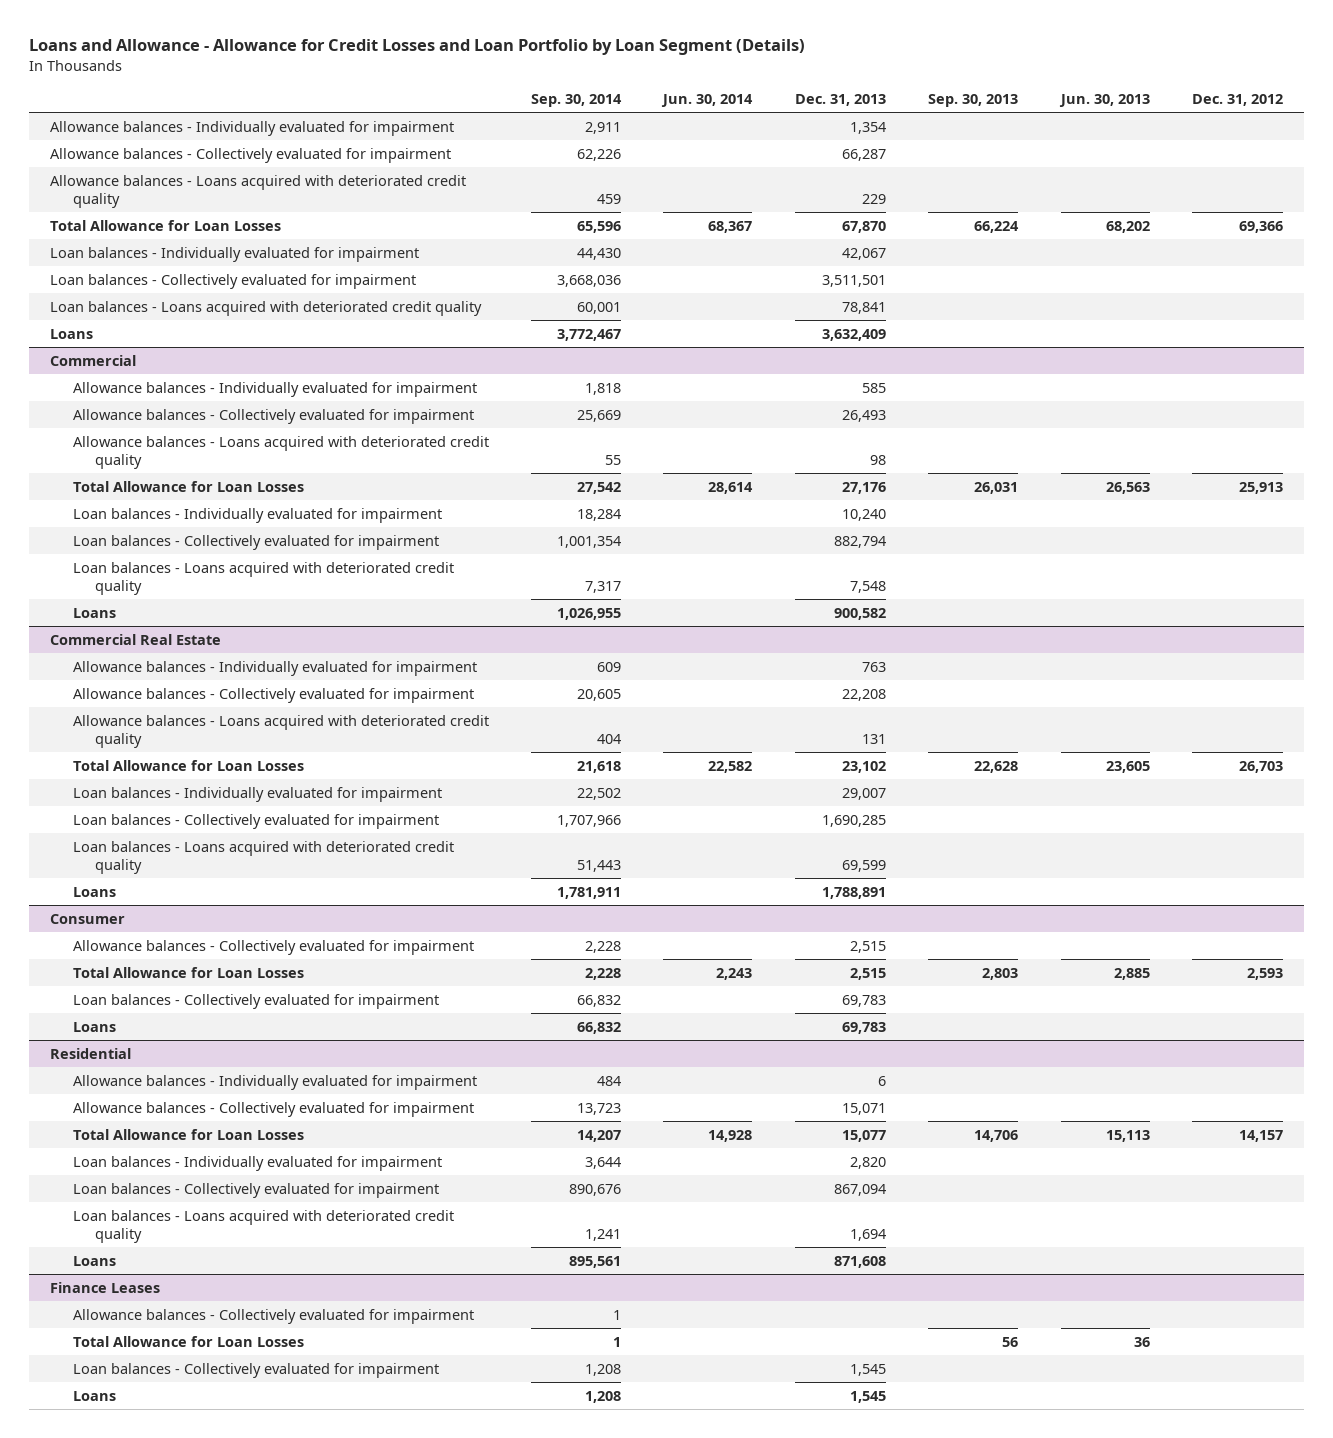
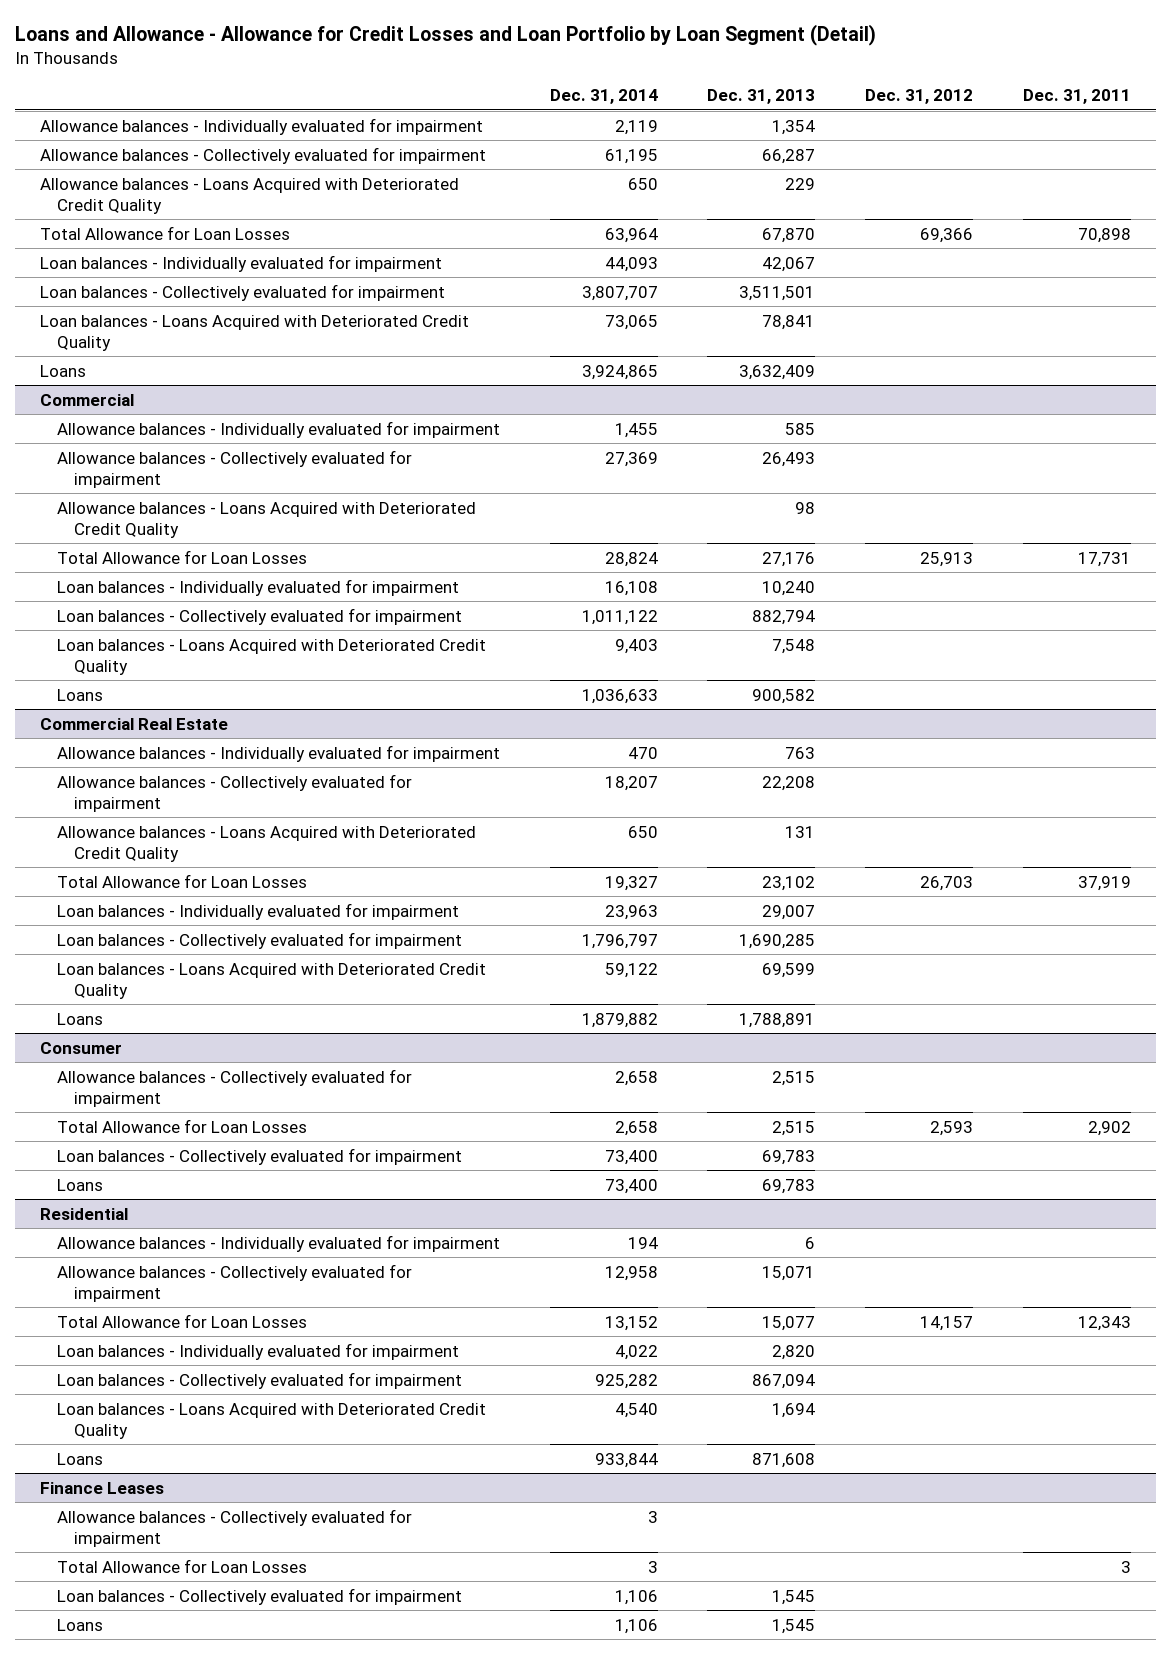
[28,39,805,56] Loans and Allowance - Allowance for Credit Losses and Loan Portfolio by Loan Segment (Details) -> [14,24,876,47] Loans and Allowance - Allowance for Credit Losses and Loan Portfolio by Loan Segment (Detail)
[531,93,623,107] Sep. 30, 2014 -> none
[661,93,754,107] Jun. 30, 2014 -> none
[928,93,1019,107] Sep. 30, 2013 -> none
[1058,93,1150,107] Jun. 30, 2013 -> none
none -> [549,89,658,105] Dec. 31, 2014
none -> [1022,89,1131,105] Dec. 31, 2011
[50,174,467,209] Allowance balances - Loans acquired with deteriorated credit quality -> [39,177,459,215] Allowance balances - Loans Acquired with Deteriorated Credit Quality
[50,300,483,316] Loan balances - Loans acquired with deteriorated credit quality -> [39,314,469,352] Loan balances - Loans Acquired with Deteriorated Credit Quality
[72,435,489,470] Allowance balances - Loans acquired with deteriorated credit quality -> [56,501,476,539] Allowance balances - Loans Acquired with Deteriorated Credit Quality
[72,561,454,596] Loan balances - Loans acquired with deteriorated credit quality -> [56,638,486,676] Loan balances - Loans Acquired with Deteriorated Credit Quality
[72,714,489,749] Allowance balances - Loans acquired with deteriorated credit quality -> [56,825,476,863] Allowance balances - Loans Acquired with Deteriorated Credit Quality
[72,840,454,875] Loan balances - Loans acquired with deteriorated credit quality -> [56,962,486,1000] Loan balances - Loans Acquired with Deteriorated Credit Quality
[72,1209,454,1244] Loan balances - Loans acquired with deteriorated credit quality -> [56,1402,486,1440] Loan balances - Loans Acquired with Deteriorated Credit Quality

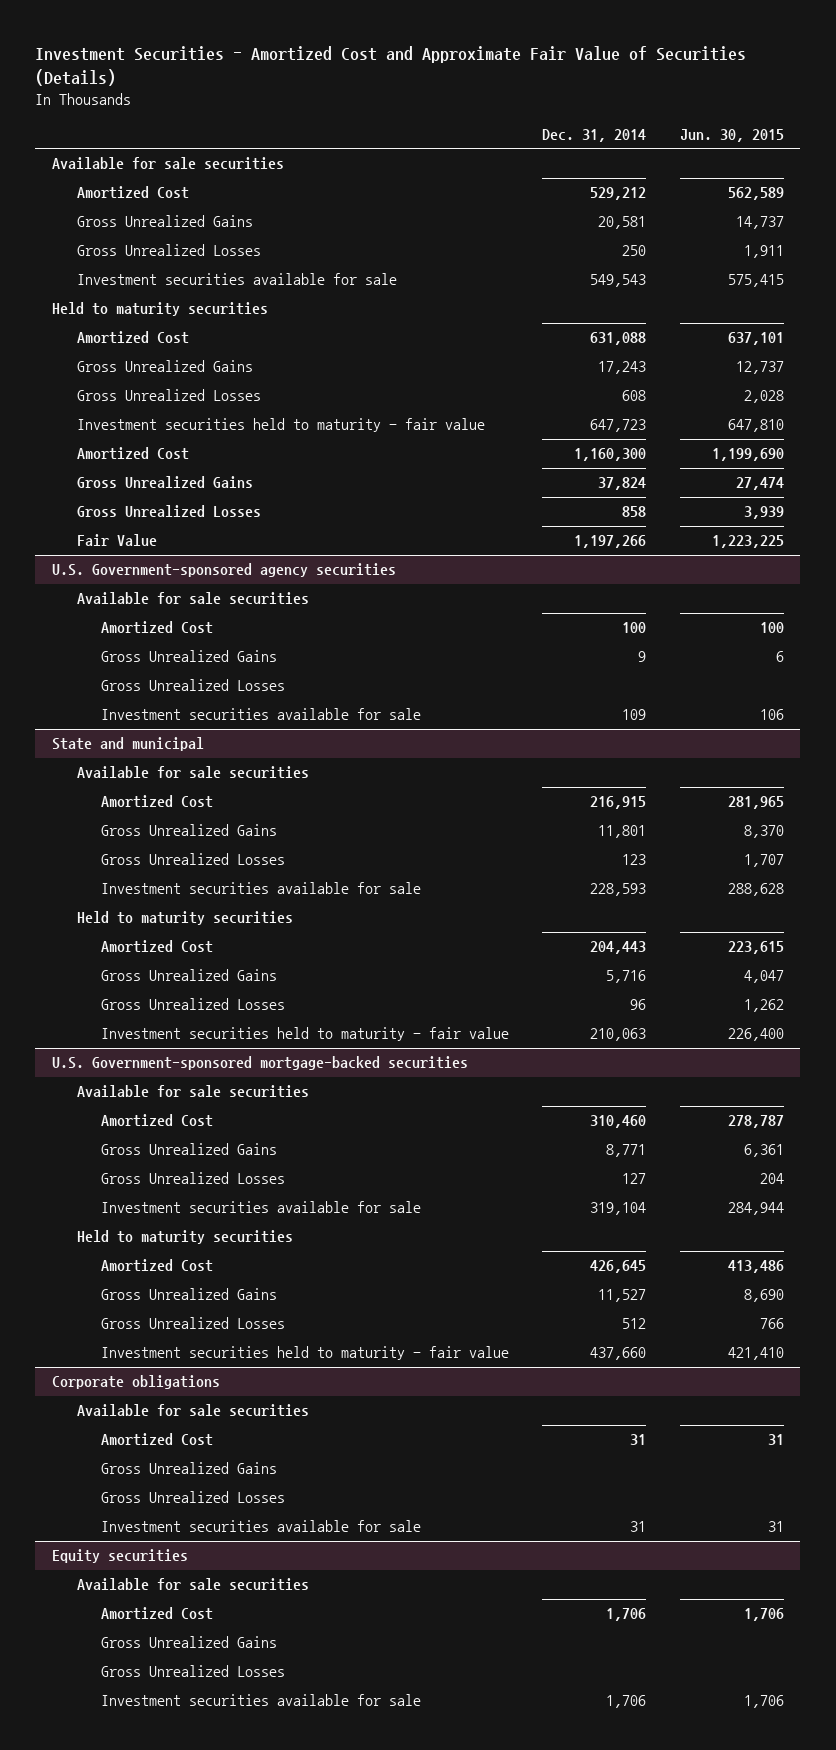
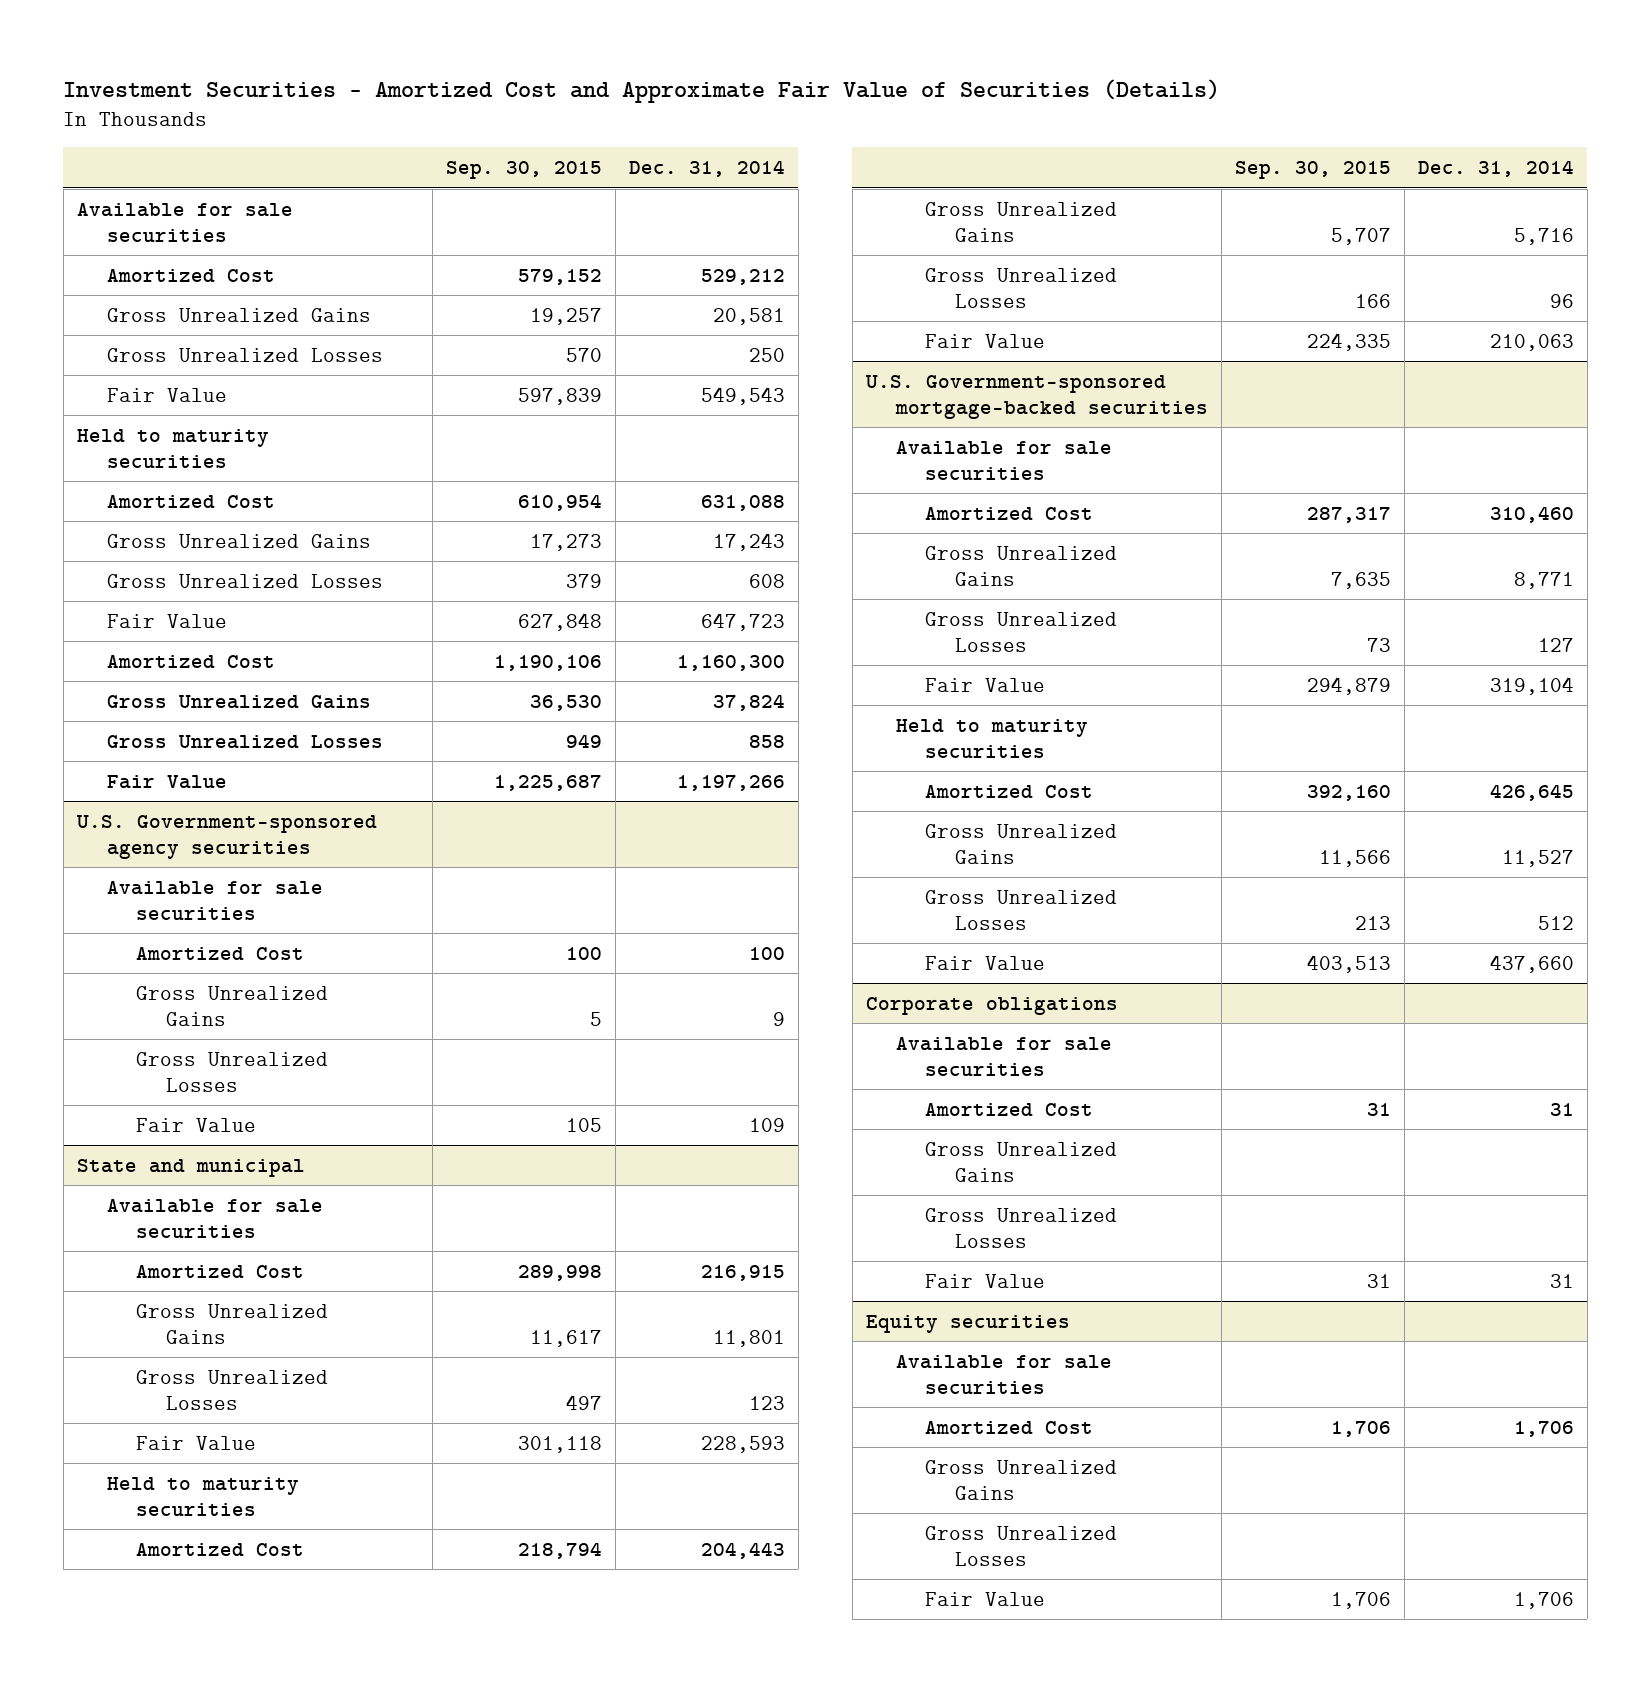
[679,128,784,142] Jun. 30, 2015 -> none
none -> [445,161,602,180] Sep. 30, 2015
[76,273,397,286] Investment securities available for sale -> [106,387,227,402] Fair Value
[76,418,485,433] Investment securities held to maturity - fair value -> [106,613,227,628] Fair Value
[100,708,421,721] Investment securities available for sale -> [136,1117,257,1132] Fair Value
[100,882,421,895] Investment securities available for sale -> [136,1435,257,1450] Fair Value
[100,1027,509,1042] Investment securities held to maturity - fair value -> [925,333,1046,348] Fair Value
[100,1201,421,1214] Investment securities available for sale -> [925,677,1046,692] Fair Value
[100,1346,509,1361] Investment securities held to maturity - fair value -> [925,955,1046,970] Fair Value
[100,1520,421,1533] Investment securities available for sale -> [925,1273,1046,1288] Fair Value
[100,1694,421,1707] Investment securities available for sale -> [925,1591,1046,1606] Fair Value

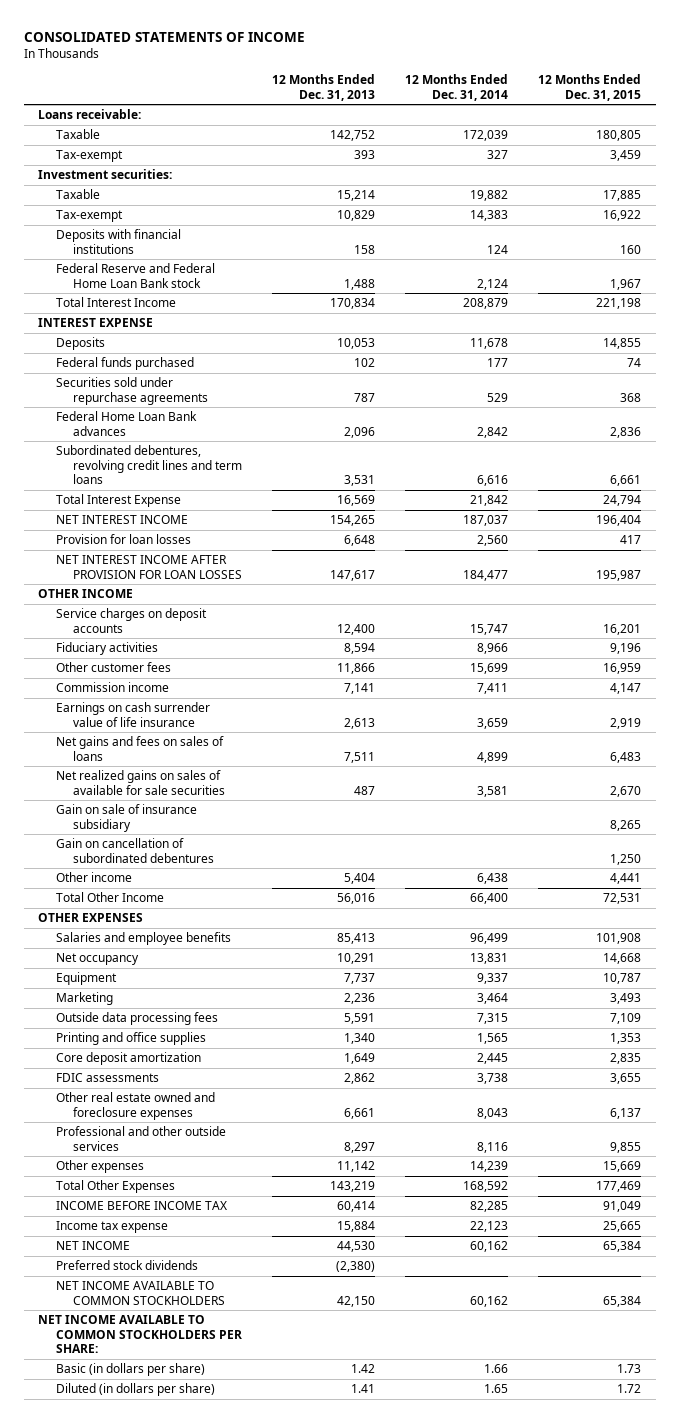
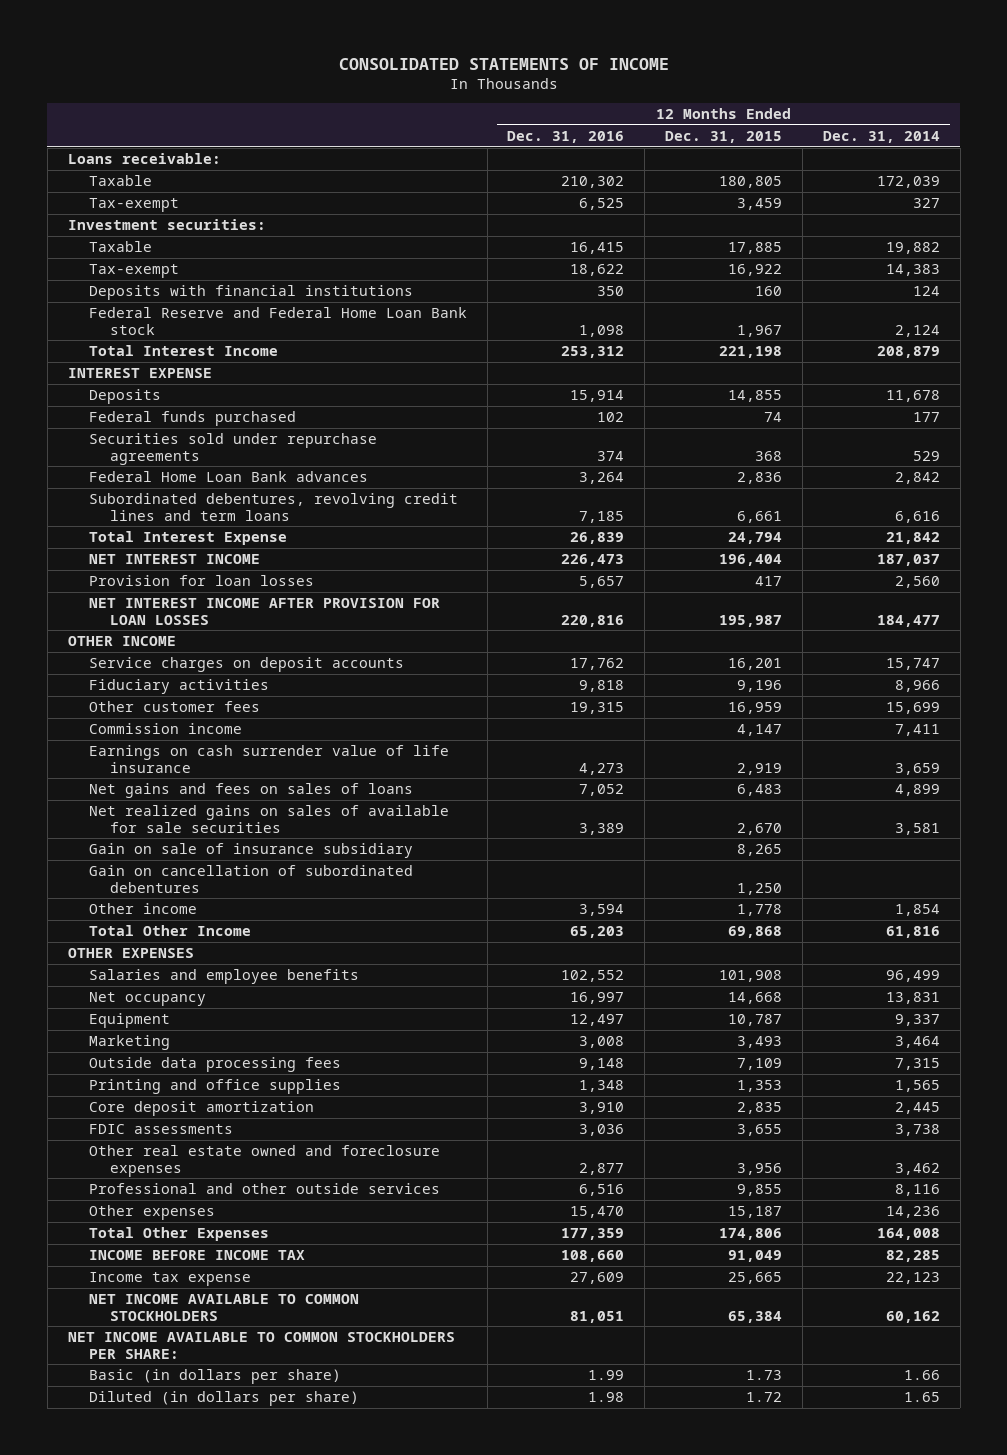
[272,74,376,101] 12 Months Ended Dec. 31, 2013 -> none
none -> [507,130,625,143] Dec. 31, 2016
[476,873,508,885] 6,438 -> [894,904,940,917] 1,854
[609,873,641,885] 4,441 -> [737,904,783,917] 1,778
[469,893,508,905] 66,400 -> [885,926,940,939] 61,816
[602,893,641,905] 72,531 -> [728,926,783,939] 69,868
[476,1107,508,1119] 8,043 -> [894,1162,940,1175] 3,462
[609,1107,641,1119] 6,137 -> [737,1162,783,1175] 3,956
[469,1161,508,1173] 14,239 -> [885,1206,940,1219] 14,236
[602,1161,641,1173] 15,669 -> [728,1206,783,1219] 15,187
[462,1181,508,1193] 168,592 -> [876,1228,940,1241] 164,008
[595,1181,641,1193] 177,469 -> [719,1228,783,1241] 174,806
[55,1241,130,1251] NET INCOME -> none
[55,1260,198,1271] Preferred stock dividends -> none

